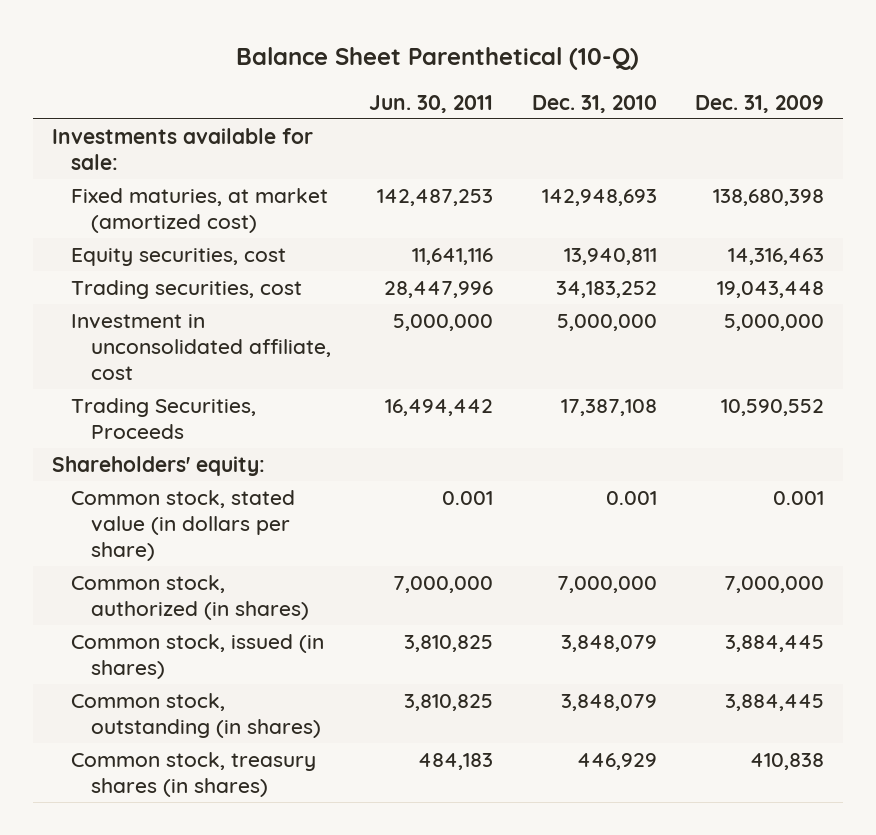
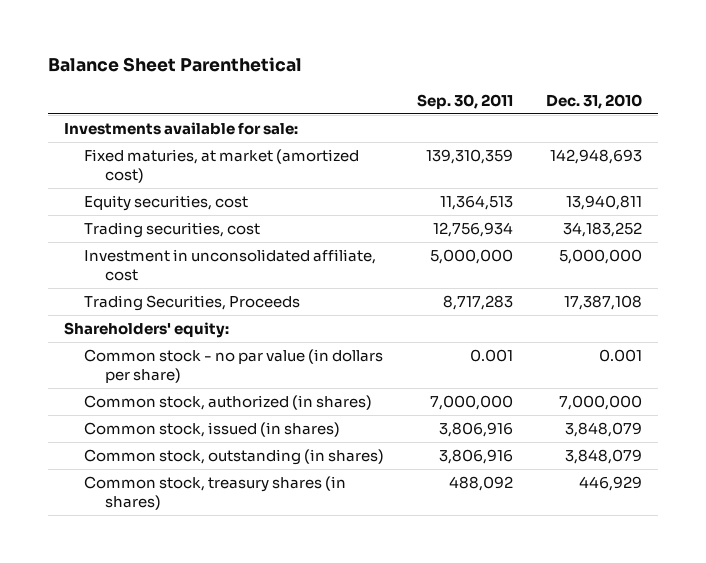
[236,47,640,71] Balance Sheet Parenthetical (10-Q) -> [47,57,302,73] Balance Sheet Parenthetical
[369,95,494,114] Jun. 30, 2011 -> none
[695,95,825,114] Dec. 31, 2009 -> none
none -> [417,93,514,109] Sep. 30, 2011
[71,489,296,562] Common stock, stated value (in dollars per share) -> [84,349,384,383] Common stock - no par value (in dollars per share)

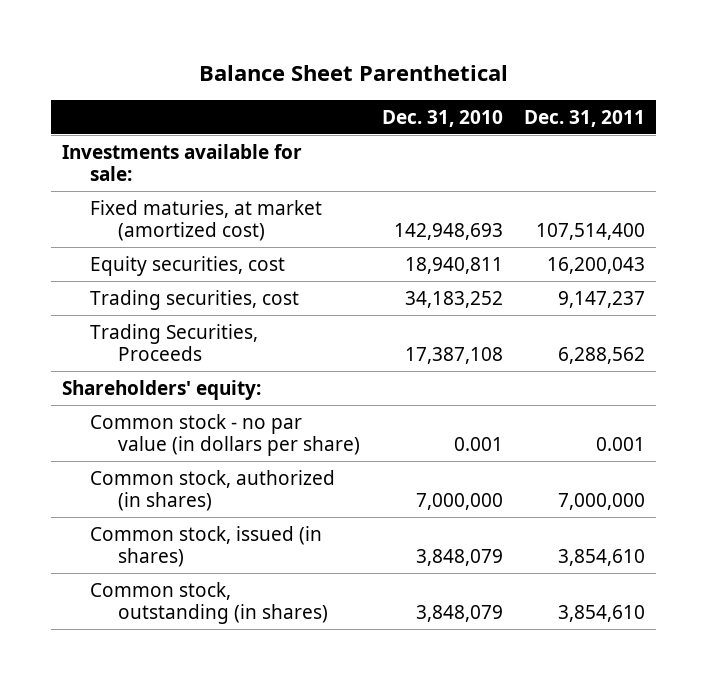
[417,93,514,109] Sep. 30, 2011 -> none
none -> [524,110,646,128] Dec. 31, 2011
[566,195,643,211] 13,940,811 -> [404,256,503,274] 18,940,811
[84,249,377,281] Investment in unconsolidated affiliate, cost -> none
[84,476,347,510] Common stock, treasury shares (in shares) -> none

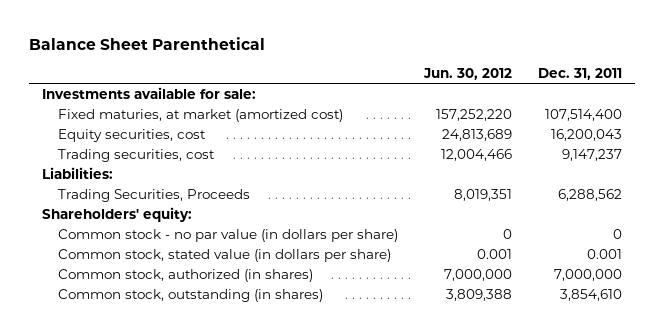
[381,110,503,128] Dec. 31, 2010 -> none
none -> [422,68,512,81] Jun. 30, 2012
none -> [42,166,114,179] Liabilities:
[596,437,646,452] 0.001 -> [612,228,622,239] 0
none -> [57,248,391,262] Common stock, stated value (in dollars per share)
[90,525,323,568] Common stock, issued (in shares) -> none

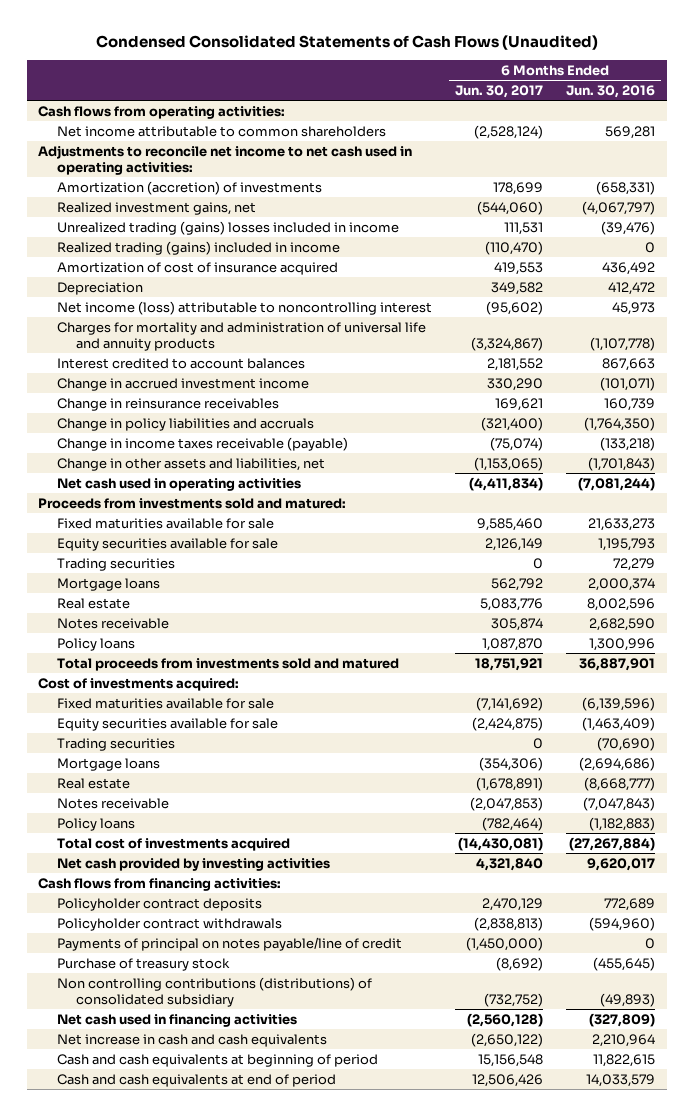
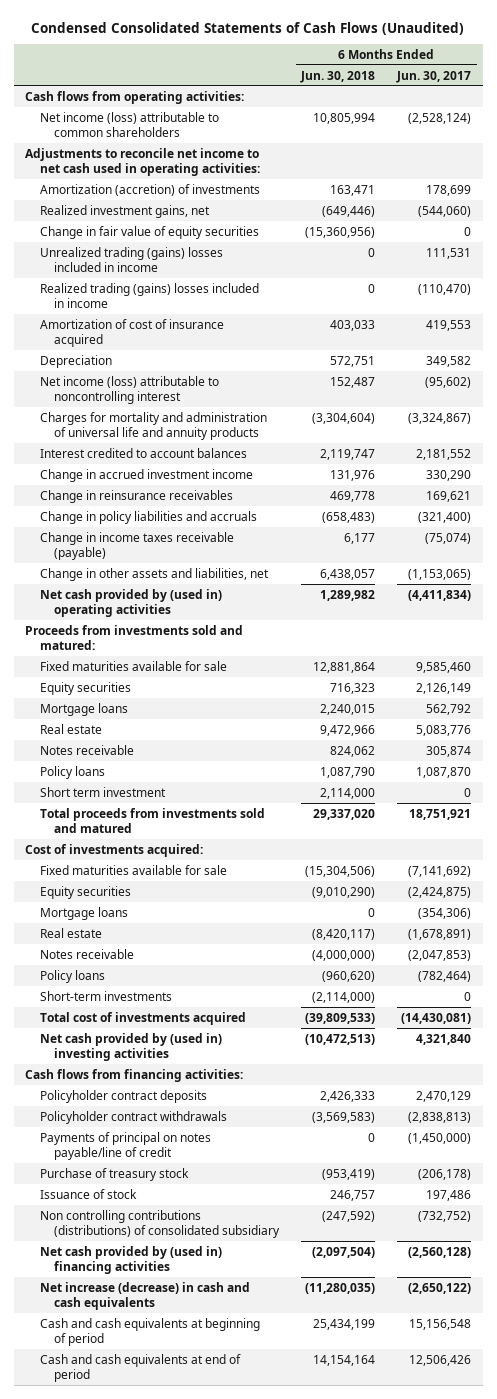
[565,84,655,98] Jun. 30, 2016 -> none
none -> [300,70,376,83] Jun. 30, 2018
[56,125,386,137] Net income attributable to common shareholders -> [39,111,219,138] Net income (loss) attributable to common shareholders
none -> [39,225,259,239] Change in fair value of equity securities
[56,240,340,255] Realized trading (gains) included in income -> [39,282,259,309] Realized trading (gains) losses included in income
[56,477,301,491] Net cash used in operating activities -> [39,588,222,618] Net cash provided by (used in) operating activities
[56,557,175,571] Trading securities -> none
[56,537,278,551] Equity securities available for sale -> [39,681,131,695] Equity securities
none -> [39,786,166,797] Short term investment
[56,737,175,751] Trading securities -> none
[56,717,278,731] Equity securities available for sale -> [39,885,131,899] Equity securities
none -> [39,990,172,1001] Short-term investments
[56,857,330,871] Net cash provided by investing activities -> [39,1032,222,1062] Net cash provided by (used in) investing activities
[495,956,543,971] (8,692) -> [418,1168,472,1180] (206,178)
none -> [39,1188,137,1199] Issuance of stock
[56,1013,297,1027] Net cash used in financing activities -> [39,1245,222,1275] Net cash provided by (used in) financing activities
[56,1033,327,1047] Net increase in cash and cash equivalents -> [39,1281,250,1311] Net increase (decrease) in cash and cash equivalents

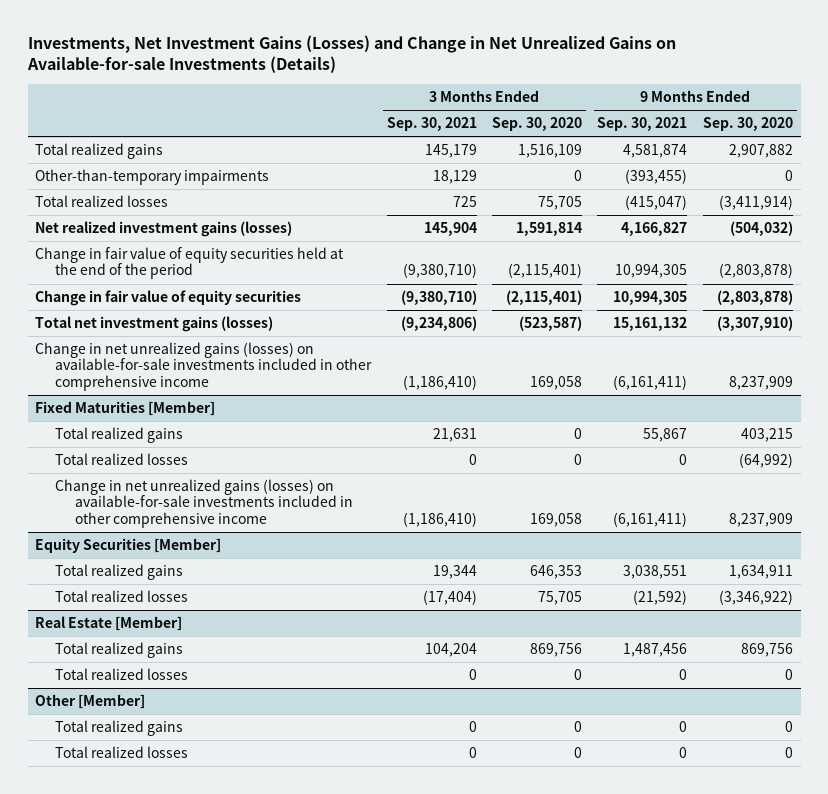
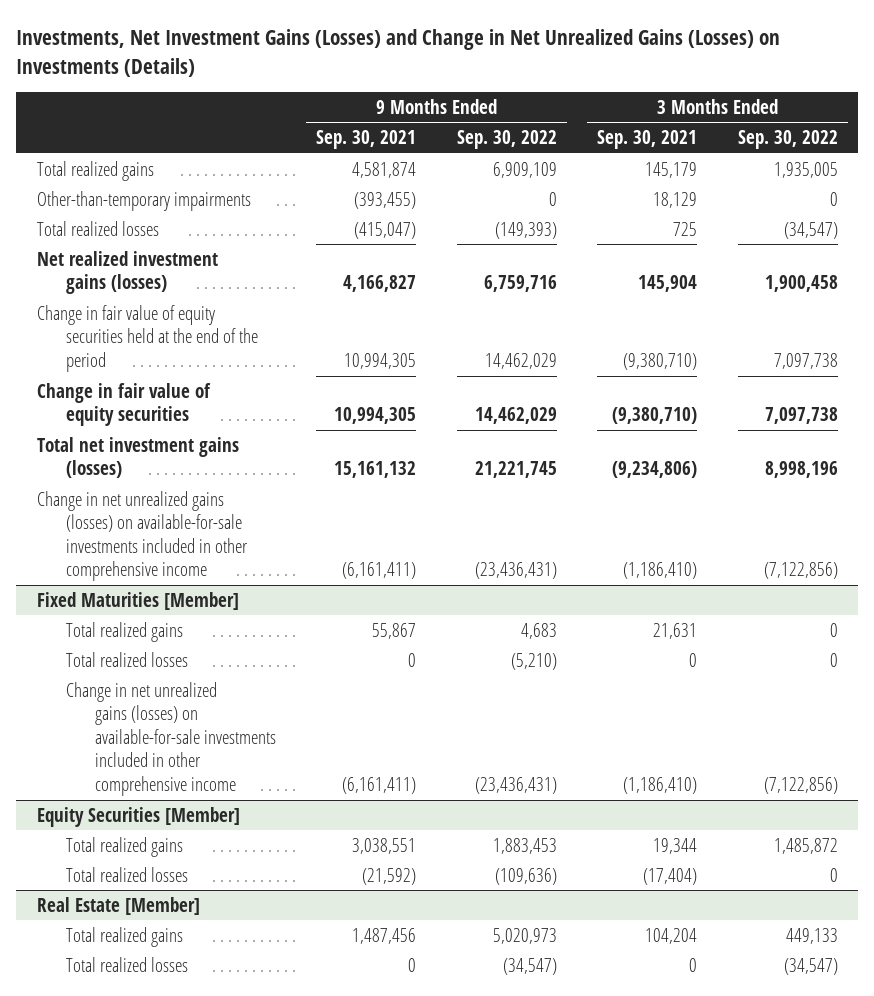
[26,34,676,74] Investments, Net Investment Gains (Losses) and Change in Net Unrealized Gains on Available-for-sale Investments (Details) -> [16,29,781,77] Investments, Net Investment Gains (Losses) and Change in Net Unrealized Gains (Losses) on Investments (Details)
[492,117,583,132] Sep. 30, 2020 -> none
[702,117,793,132] Sep. 30, 2020 -> none
none -> [456,130,557,150] Sep. 30, 2022
none -> [737,130,838,150] Sep. 30, 2022
[35,694,146,710] Other [Member] -> none
[55,720,184,737] Total realized gains -> none
[55,746,189,759] Total realized losses -> none

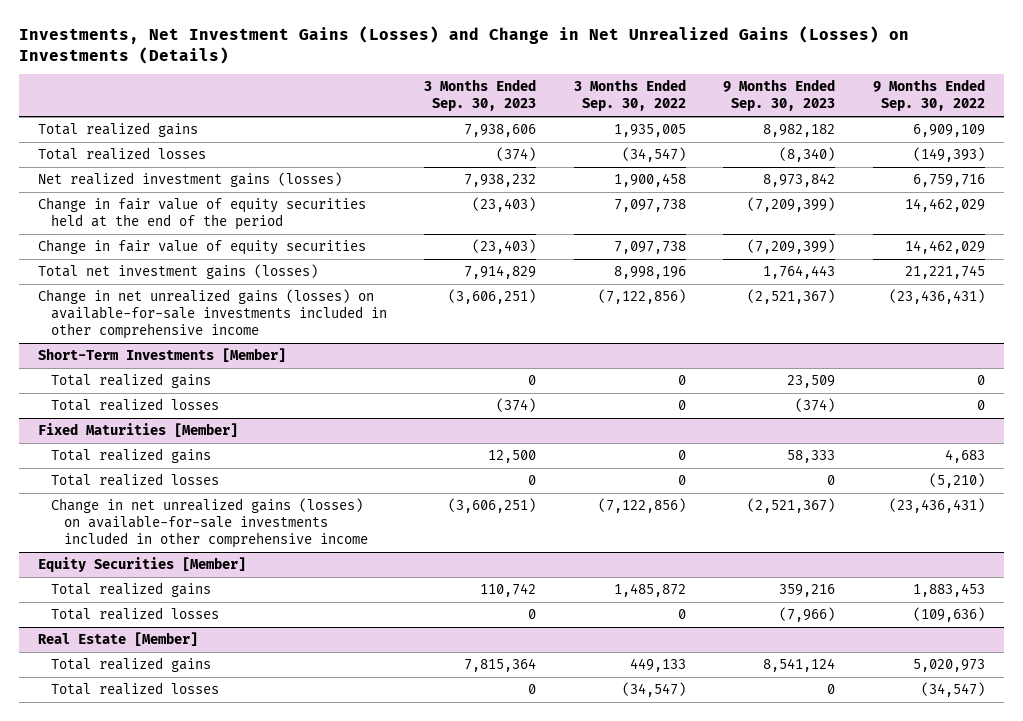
[316,130,417,150] Sep. 30, 2021 -> none
[597,130,698,150] Sep. 30, 2021 -> none
none -> [424,79,537,112] 3 Months Ended Sep. 30, 2023
none -> [723,79,836,112] 9 Months Ended Sep. 30, 2023
[36,190,251,211] Other-than-temporary impairments -> none
none -> [37,348,286,363] Short-Term Investments [Member]
none -> [50,373,211,389] Total realized gains
none -> [50,398,219,412] Total realized losses

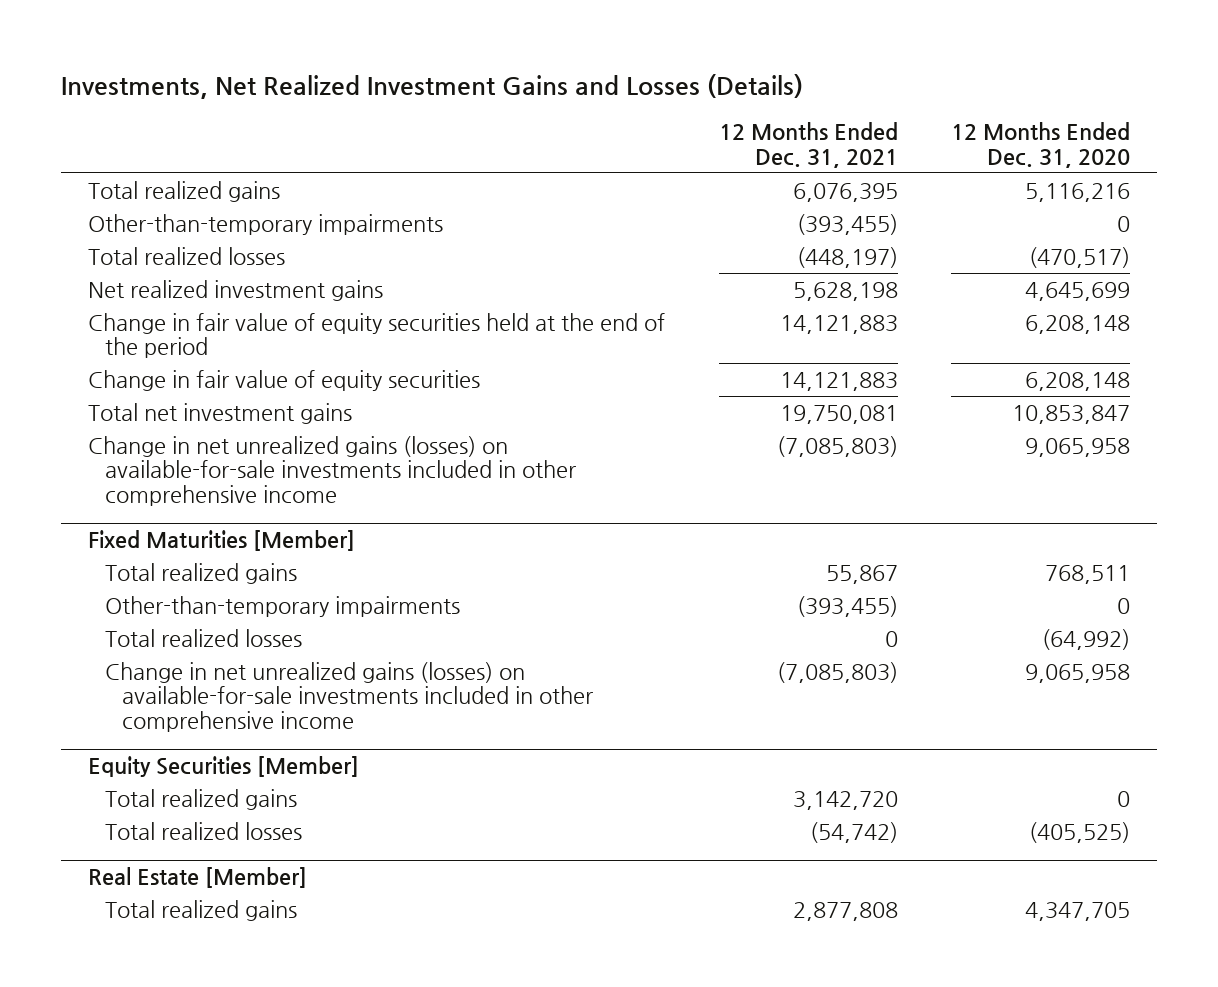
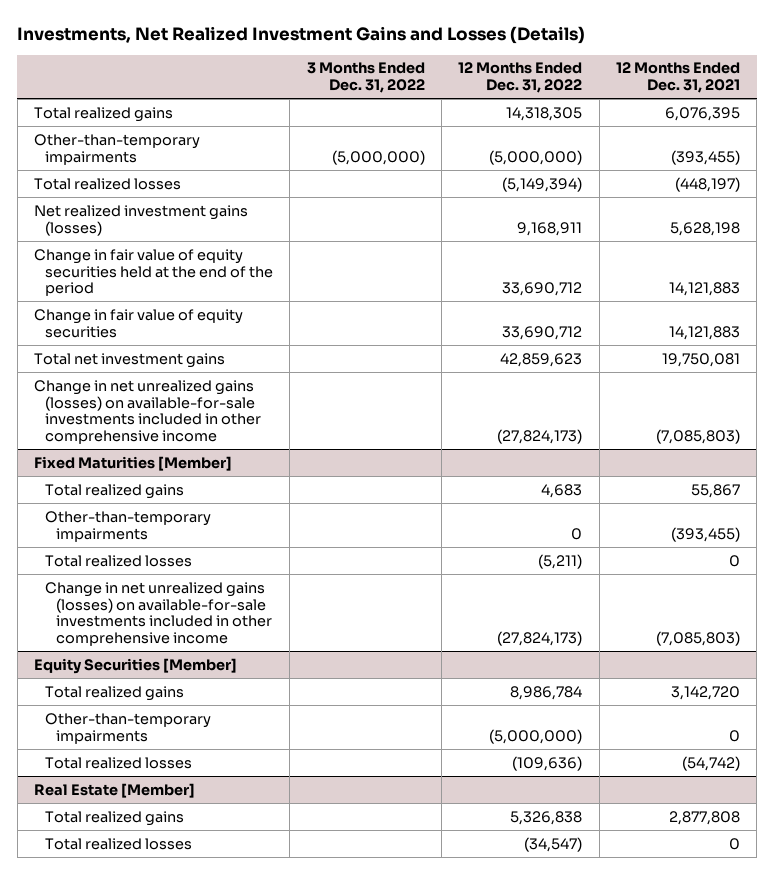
[951,122,1131,168] 12 Months Ended Dec. 31, 2020 -> none
none -> [306,62,425,94] 3 Months Ended Dec. 31, 2022
none -> [458,62,583,94] 12 Months Ended Dec. 31, 2022
[87,279,383,301] Net realized investment gains -> [34,204,249,236] Net realized investment gains (losses)
none -> [45,712,212,744] Other-than-temporary impairments
none -> [45,837,193,850] Total realized losses

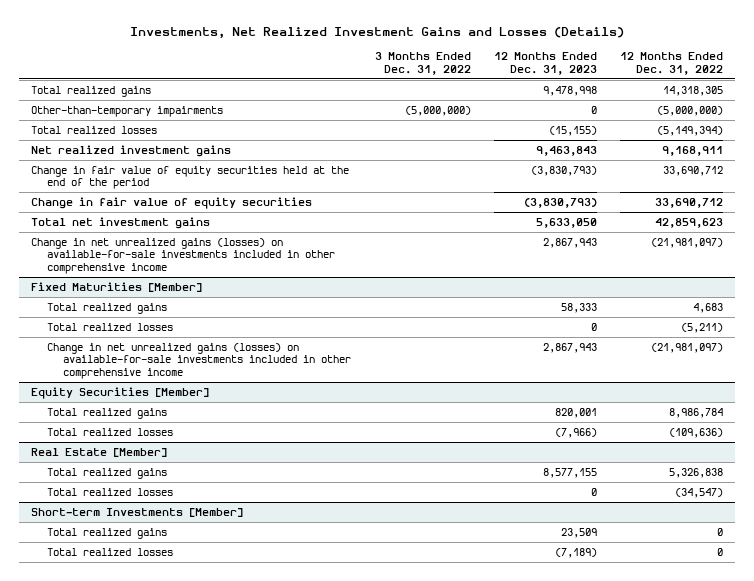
[615,62,740,94] 12 Months Ended Dec. 31, 2021 -> none
none -> [493,52,597,75] 12 Months Ended Dec. 31, 2023
[34,204,249,236] Net realized investment gains (losses) -> [30,145,231,158] Net realized investment gains
[497,429,583,445] (27,824,173) -> [651,238,724,249] (21,981,097)
[45,510,212,542] Other-than-temporary impairments -> none
[497,631,583,647] (27,824,173) -> [651,343,724,354] (21,981,097)
[45,712,212,744] Other-than-temporary impairments -> none
none -> [30,508,243,518] Short-term Investments [Member]
none -> [47,528,168,540] Total realized gains
none -> [47,548,174,557] Total realized losses

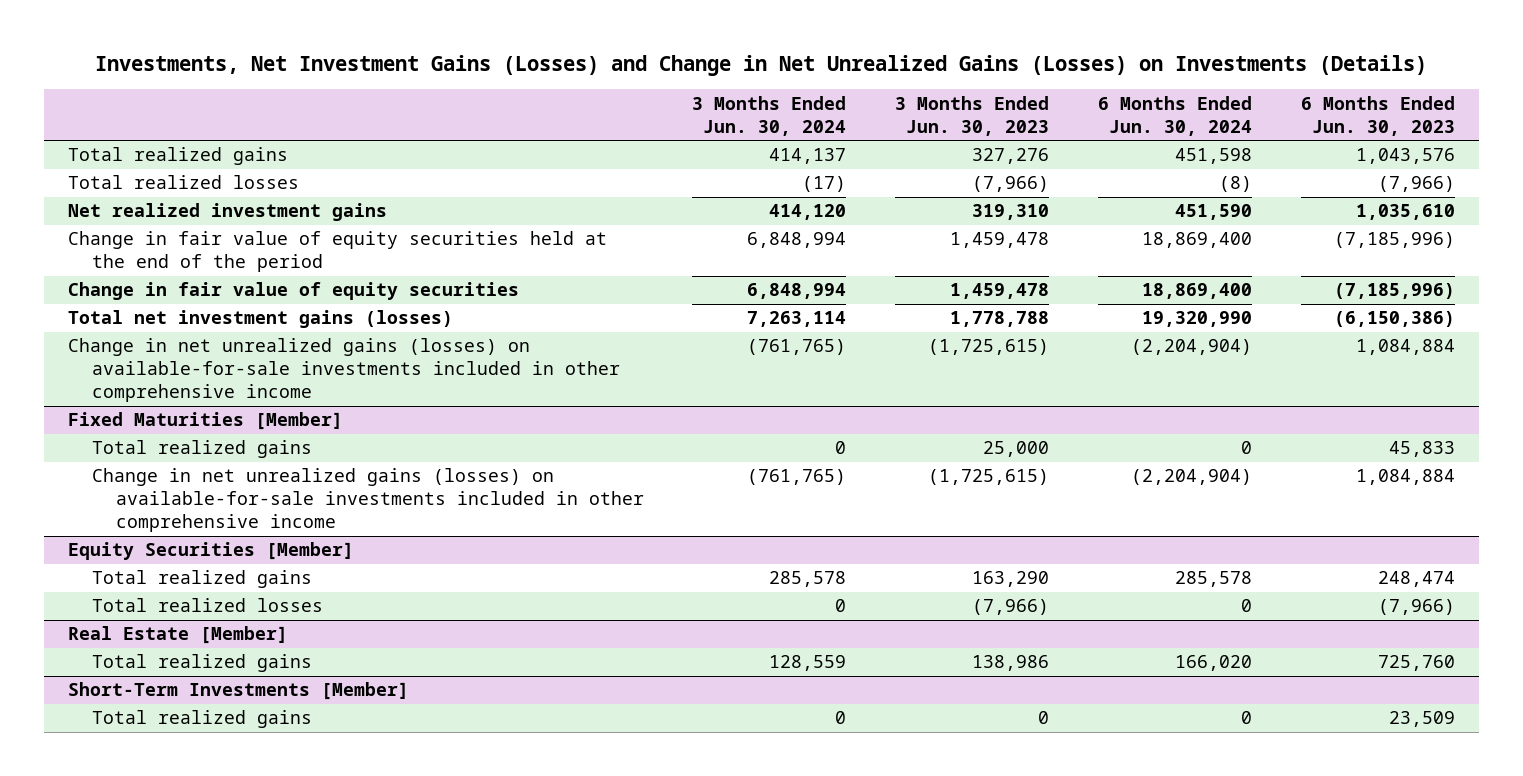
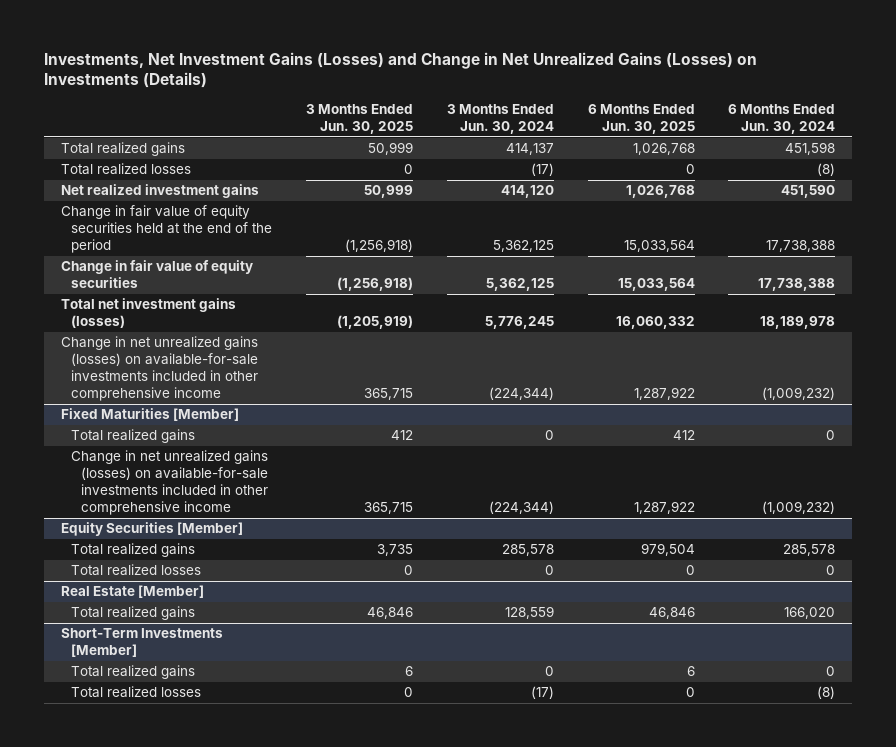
[895,95,1050,136] 3 Months Ended Jun. 30, 2023 -> none
[1300,95,1455,136] 6 Months Ended Jun. 30, 2023 -> none
none -> [305,104,413,135] 3 Months Ended Jun. 30, 2025
none -> [587,104,695,135] 6 Months Ended Jun. 30, 2025
[747,232,847,249] 6,848,994 -> [492,240,554,253] 5,362,125
[1141,232,1252,249] 18,869,400 -> [766,240,836,253] 17,738,388
[747,283,847,300] 6,848,994 -> [485,278,554,292] 5,362,125
[1141,283,1252,300] 18,869,400 -> [758,278,836,292] 17,738,388
[747,311,847,328] 7,263,114 -> [484,316,554,330] 5,776,245
[1141,311,1252,328] 19,320,990 -> [760,316,836,330] 18,189,978
[747,339,847,356] (761,765) -> [488,387,554,401] (224,344)
[1130,339,1252,356] (2,204,904) -> [762,387,836,401] (1,009,232)
[747,469,847,486] (761,765) -> [488,501,554,515] (224,344)
[1130,469,1252,486] (2,204,904) -> [762,501,836,515] (1,009,232)
none -> [70,686,201,699] Total realized losses

